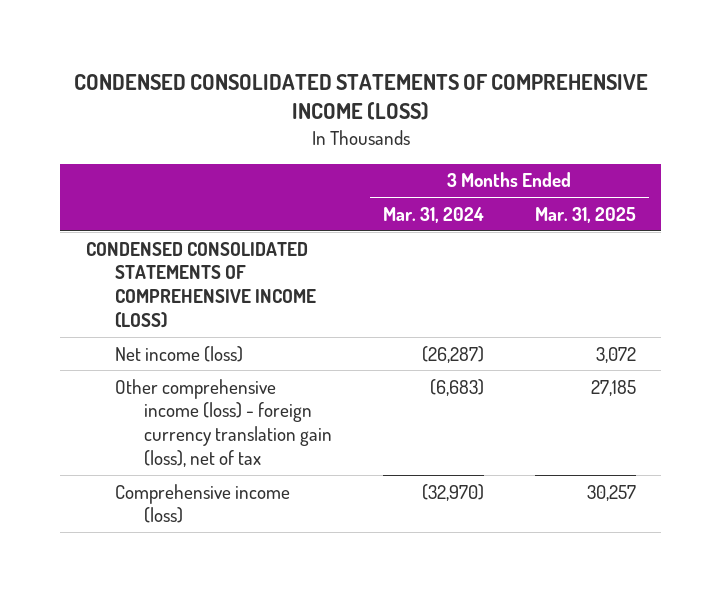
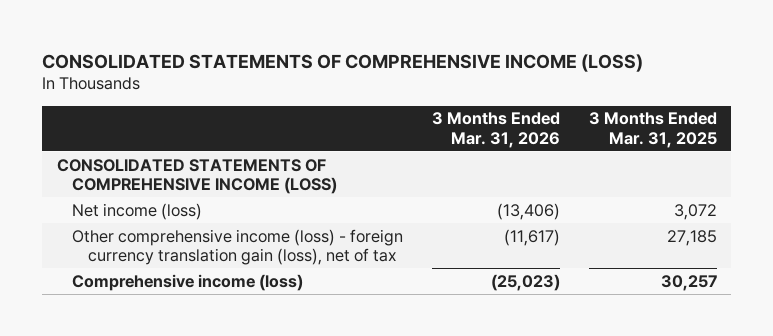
[73,73,648,121] CONDENSED CONSOLIDATED STATEMENTS OF COMPREHENSIVE INCOME (LOSS) -> [42,53,644,72] CONSOLIDATED STATEMENTS OF COMPREHENSIVE INCOME (LOSS)
[382,206,484,223] Mar. 31, 2024 -> none
none -> [431,112,560,148] 3 Months Ended Mar. 31, 2026
[85,241,316,329] CONDENSED CONSOLIDATED STATEMENTS OF COMPREHENSIVE INCOME (LOSS) -> [56,158,338,194] CONSOLIDATED STATEMENTS OF COMPREHENSIVE INCOME (LOSS)

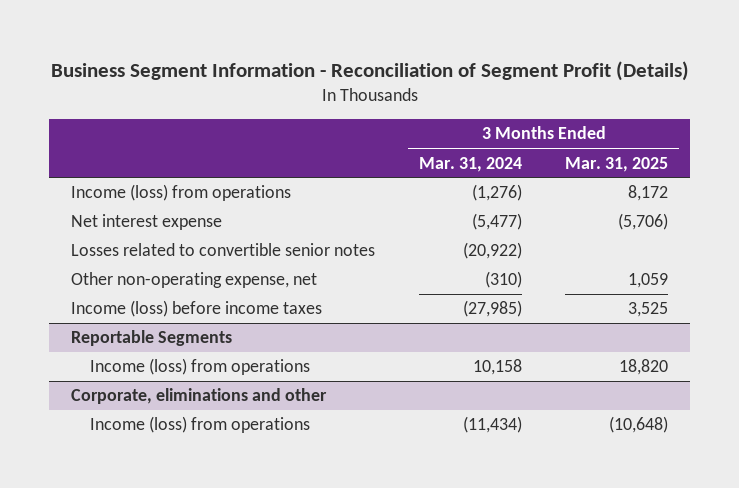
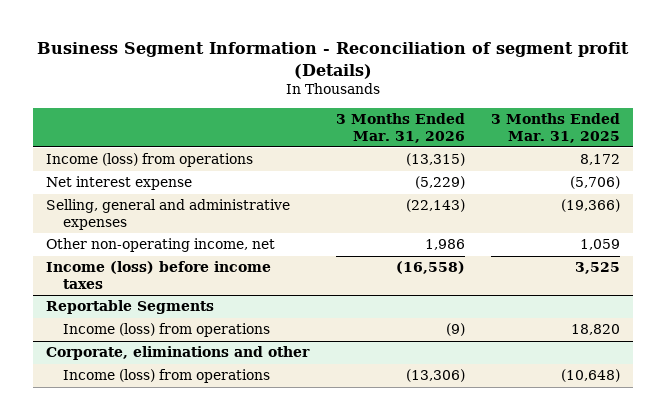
[50,60,689,81] Business Segment Information - Reconciliation of Segment Profit (Details) -> [37,42,630,79] Business Segment Information - Reconciliation of segment profit (Details)
[418,156,522,172] Mar. 31, 2024 -> none
none -> [335,113,465,143] 3 Months Ended Mar. 31, 2026
[71,243,376,257] Losses related to convertible senior notes -> none
none -> [46,199,291,230] Selling, general and administrative expenses
[71,272,318,289] Other non-operating expense, net -> [46,238,276,253] Other non-operating income, net

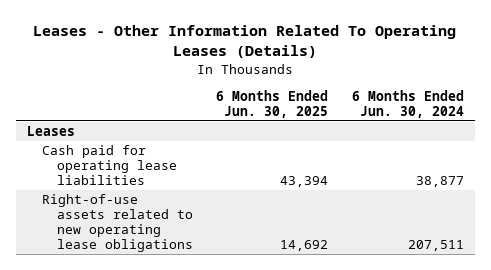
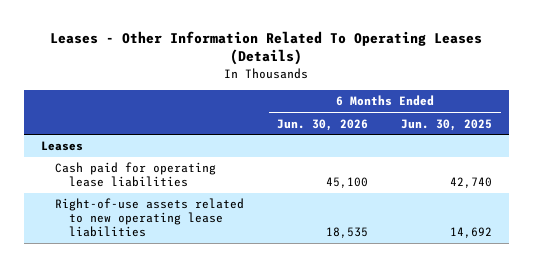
[351,90,464,119] 6 Months Ended Jun. 30, 2024 -> none
none -> [277,118,369,131] Jun. 30, 2026
[280,176,329,188] 43,394 -> [450,177,493,189] 42,740
[42,194,194,253] Right-of-use assets related to new operating lease obligations -> [54,198,244,238] Right-of-use assets related to new operating lease liabilities

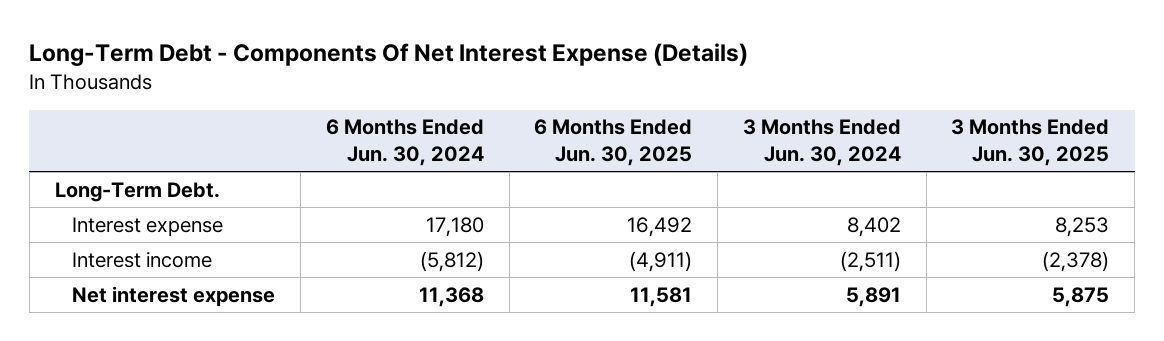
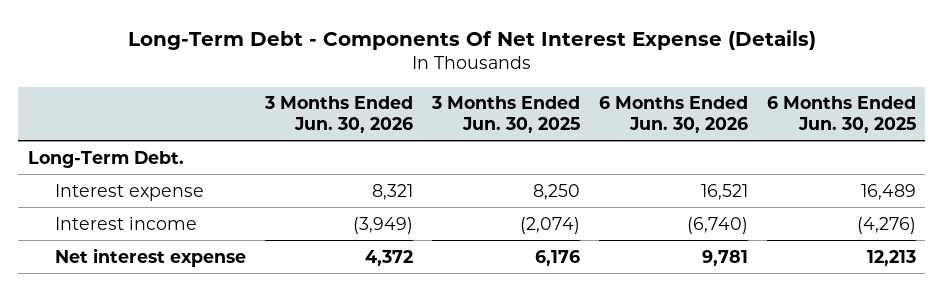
[325,119,484,166] 6 Months Ended Jun. 30, 2024 -> none
[742,119,901,166] 3 Months Ended Jun. 30, 2024 -> none
none -> [263,96,413,133] 3 Months Ended Jun. 30, 2026
none -> [598,96,748,133] 6 Months Ended Jun. 30, 2026
[627,216,693,237] 16,492 -> [860,183,916,200] 16,489
[1055,216,1110,237] 8,253 -> [532,183,580,200] 8,250
[629,250,693,272] (4,911) -> [856,216,916,234] (4,276)
[1042,250,1110,272] (2,378) -> [519,216,580,234] (2,074)
[630,286,693,307] 11,581 -> [866,249,916,266] 12,213
[1052,286,1110,307] 5,875 -> [534,249,580,266] 6,176

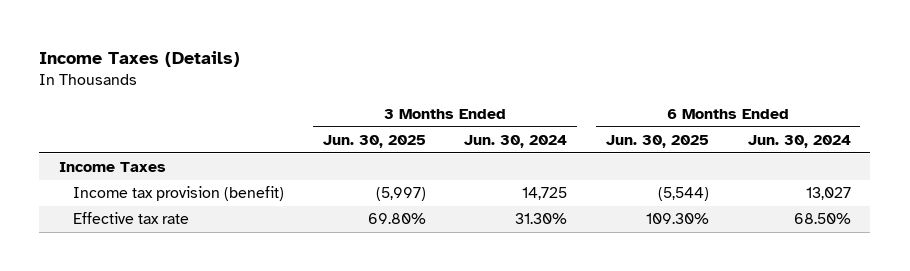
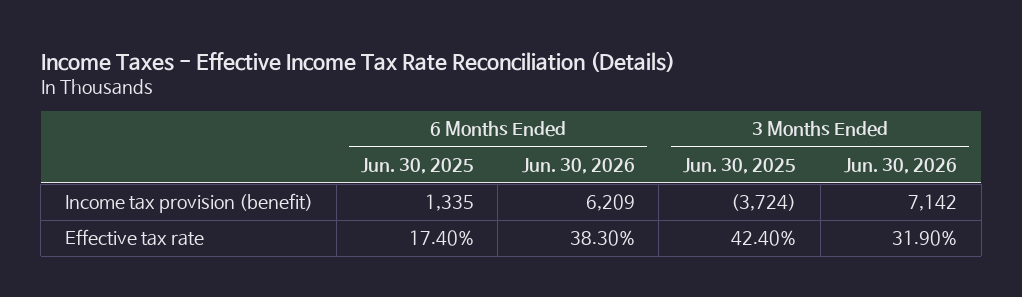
[39,50,241,67] Income Taxes (Details) -> [40,50,675,72] Income Taxes - Effective Income Tax Rate Reconciliation (Details)
[464,135,568,149] Jun. 30, 2024 -> none
[747,135,851,149] Jun. 30, 2024 -> none
none -> [521,158,635,175] Jun. 30, 2026
none -> [844,158,958,175] Jun. 30, 2026
[58,162,166,173] Income Taxes -> none
[375,187,426,202] (5,997) -> [730,194,796,212] (3,724)
[658,187,710,202] (5,544) -> [424,194,474,212] 1,335
[367,213,426,225] 69.80% -> [730,230,796,247] 42.40%
[646,213,710,225] 109.30% -> [408,230,474,247] 17.40%

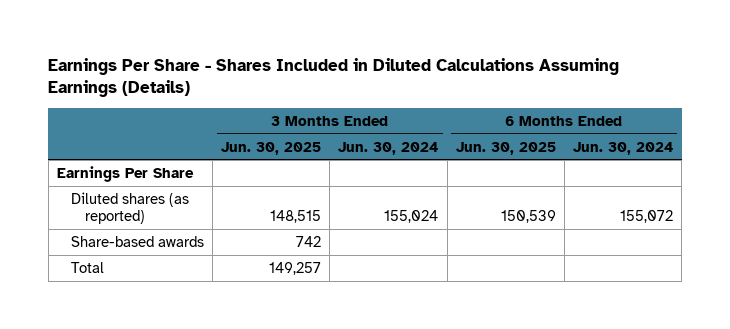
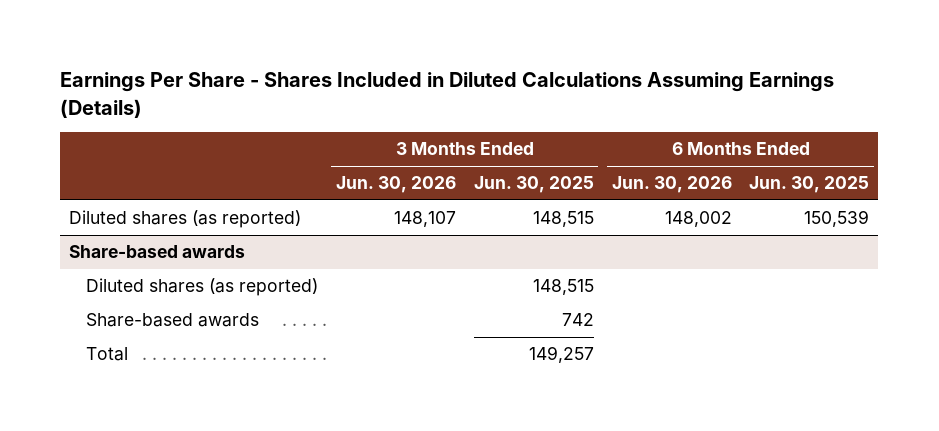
[338,141,439,155] Jun. 30, 2024 -> none
[573,141,674,155] Jun. 30, 2024 -> none
none -> [335,176,456,194] Jun. 30, 2026
none -> [611,176,732,194] Jun. 30, 2026
[56,165,194,182] Earnings Per Share -> none
none -> [69,245,246,259] Share-based awards
none -> [85,278,318,297] Diluted shares (as reported)

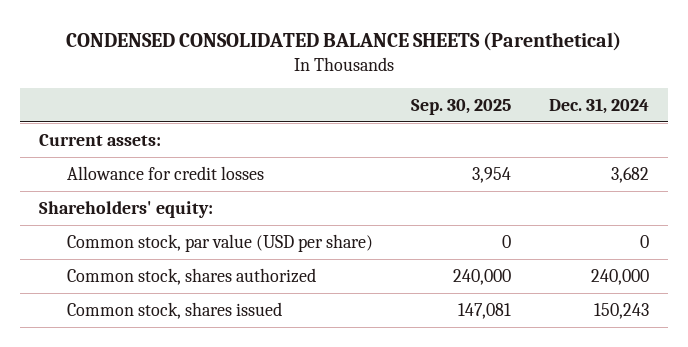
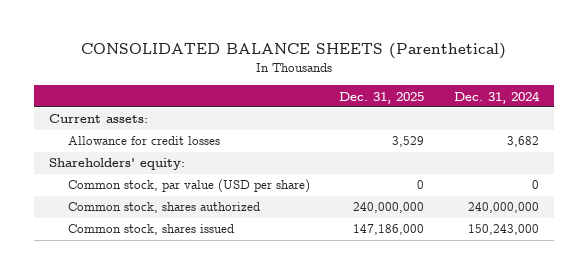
[65,32,621,52] CONDENSED CONSOLIDATED BALANCE SHEETS (Parenthetical) -> [80,43,506,60] CONSOLIDATED BALANCE SHEETS (Parenthetical)
[410,98,511,115] Sep. 30, 2025 -> none
none -> [339,91,425,104] Dec. 31, 2025
[590,268,649,285] 240,000 -> [468,202,540,214] 240,000,000
[593,302,649,319] 150,243 -> [468,224,540,236] 150,243,000

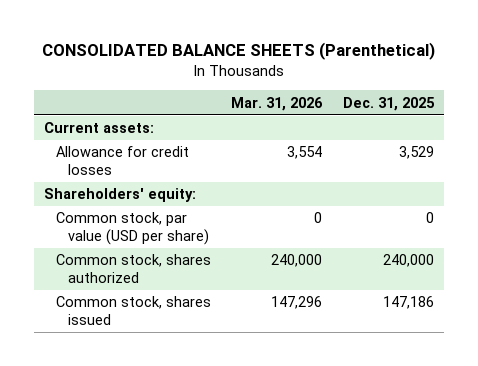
[454,90,541,104] Dec. 31, 2024 -> none
none -> [231,96,324,111] Mar. 31, 2026
[353,202,425,214] 240,000,000 -> [382,254,434,268] 240,000
[353,224,425,236] 147,186,000 -> [382,296,434,310] 147,186

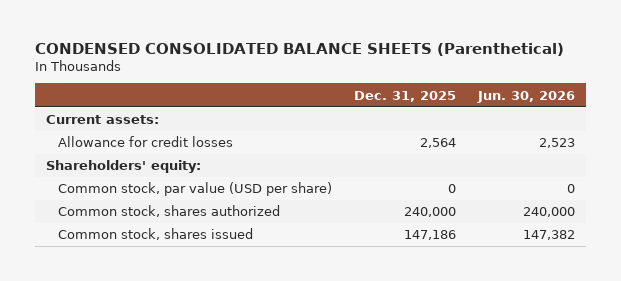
[41,42,435,61] CONSOLIDATED BALANCE SHEETS (Parenthetical) -> [34,43,564,57] CONDENSED CONSOLIDATED BALANCE SHEETS (Parenthetical)
[231,96,324,111] Mar. 31, 2026 -> none
none -> [477,90,576,103] Jun. 30, 2026
[398,146,434,160] 3,529 -> [420,138,457,149] 2,564

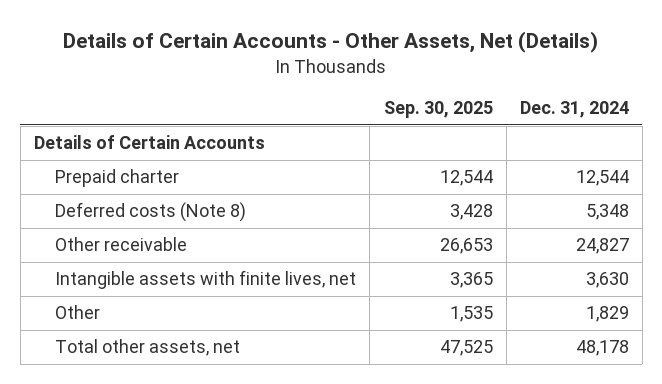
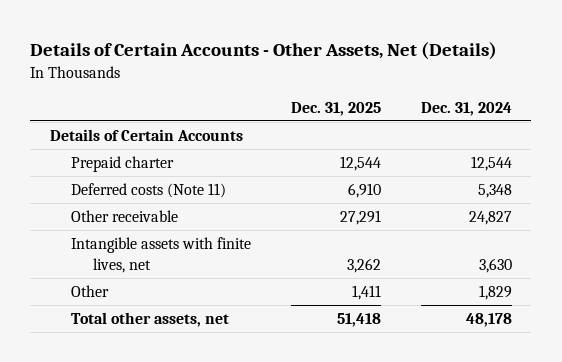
[383,101,493,119] Sep. 30, 2025 -> none
none -> [290,101,381,116] Dec. 31, 2025
[55,202,247,223] Deferred costs (Note 8) -> [71,183,227,199] Deferred costs (Note 11)

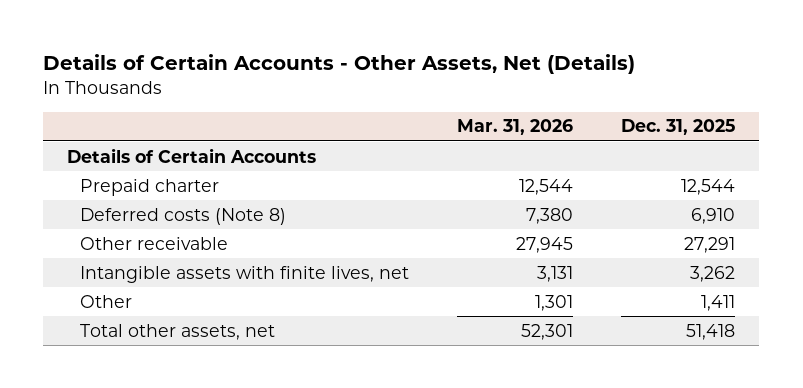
[420,101,512,116] Dec. 31, 2024 -> none
none -> [457,119,574,136] Mar. 31, 2026
[71,183,227,199] Deferred costs (Note 11) -> [79,207,286,225] Deferred costs (Note 8)

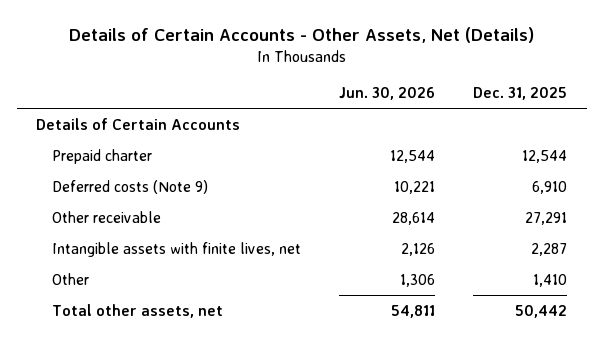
[457,119,574,136] Mar. 31, 2026 -> none
none -> [338,87,435,101] Jun. 30, 2026
[79,207,286,225] Deferred costs (Note 8) -> [51,179,208,194] Deferred costs (Note 9)
[690,265,736,282] 3,262 -> [531,242,568,256] 2,287
[701,294,736,311] 1,411 -> [533,273,568,287] 1,410
[686,323,736,340] 51,418 -> [515,304,568,318] 50,442

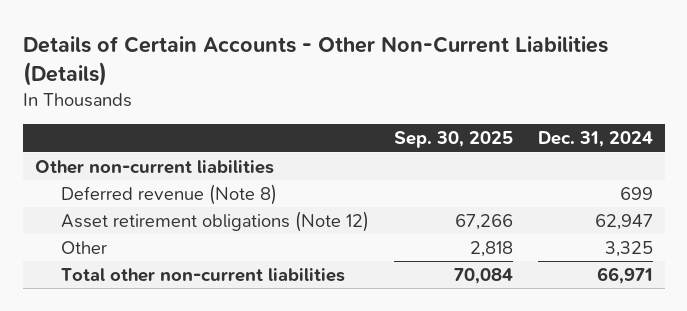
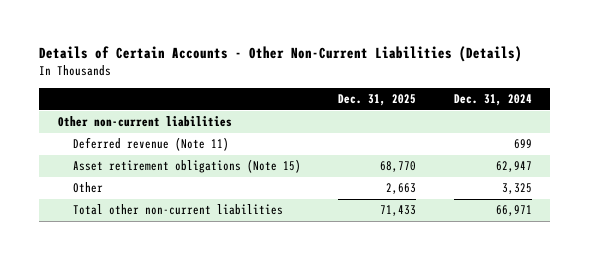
[393,131,513,149] Sep. 30, 2025 -> none
none -> [338,93,417,106] Dec. 31, 2025
[61,184,278,206] Deferred revenue (Note 8) -> [73,137,230,152] Deferred revenue (Note 11)
[61,211,370,233] Asset retirement obligations (Note 12) -> [73,159,302,174] Asset retirement obligations (Note 15)

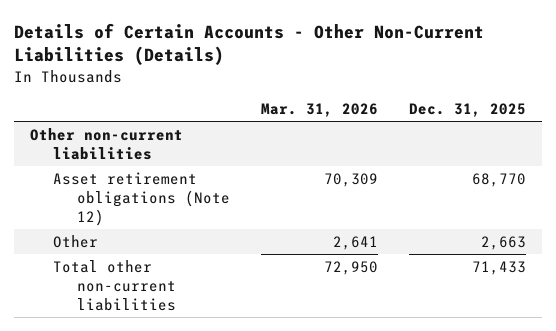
[453,93,532,106] Dec. 31, 2024 -> none
none -> [260,103,378,118] Mar. 31, 2026
[73,137,230,152] Deferred revenue (Note 11) -> none
[73,159,302,174] Asset retirement obligations (Note 15) -> [53,171,230,226] Asset retirement obligations (Note 12)

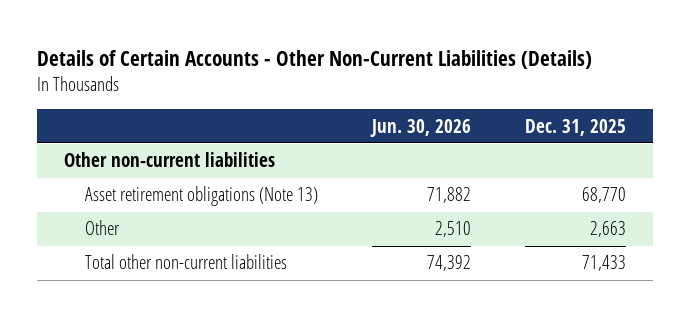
[260,103,378,118] Mar. 31, 2026 -> none
none -> [370,118,472,137] Jun. 30, 2026
[53,171,230,226] Asset retirement obligations (Note 12) -> [85,186,319,207] Asset retirement obligations (Note 13)

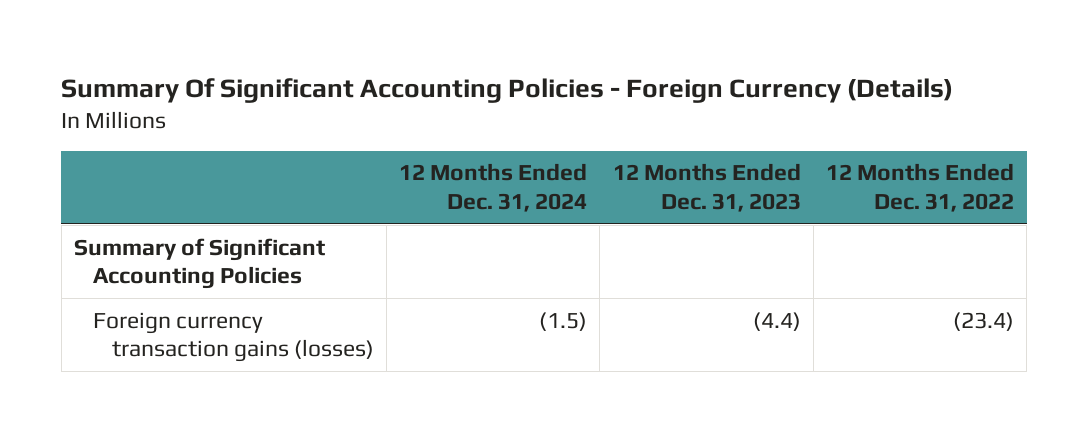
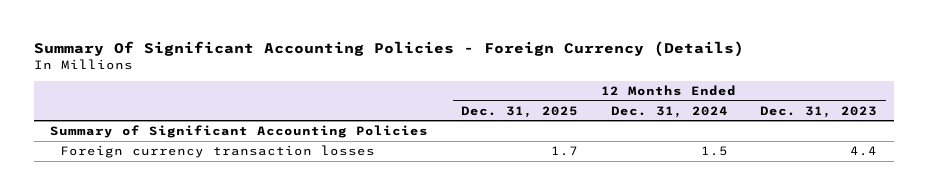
[826,163,1015,212] 12 Months Ended Dec. 31, 2022 -> none
none -> [460,105,578,118] Dec. 31, 2025
[92,311,374,363] Foreign currency transaction gains (losses) -> [60,145,376,159] Foreign currency transaction losses
[539,311,588,331] (1.5) -> [700,146,728,157] 1.5
[752,311,801,331] (4.4) -> [850,146,878,157] 4.4

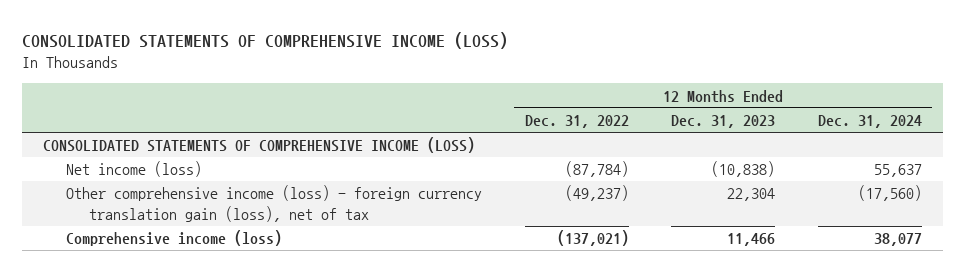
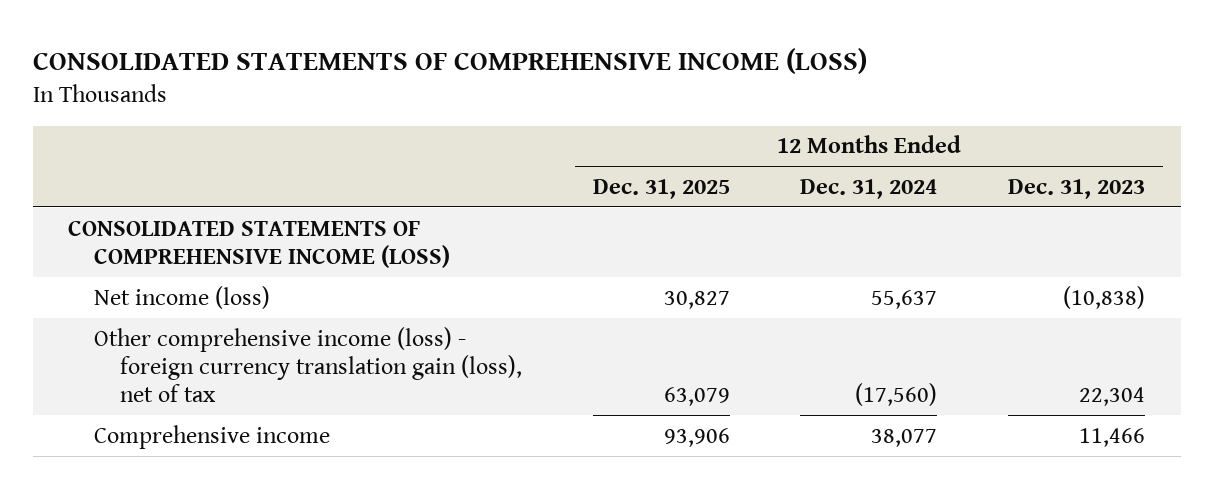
[524,115,629,129] Dec. 31, 2022 -> none
none -> [592,179,730,200] Dec. 31, 2025
[66,230,283,247] Comprehensive income (loss) -> [93,424,330,449] Comprehensive income

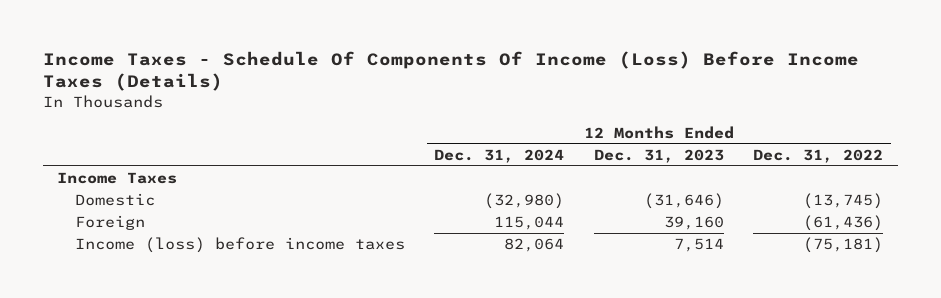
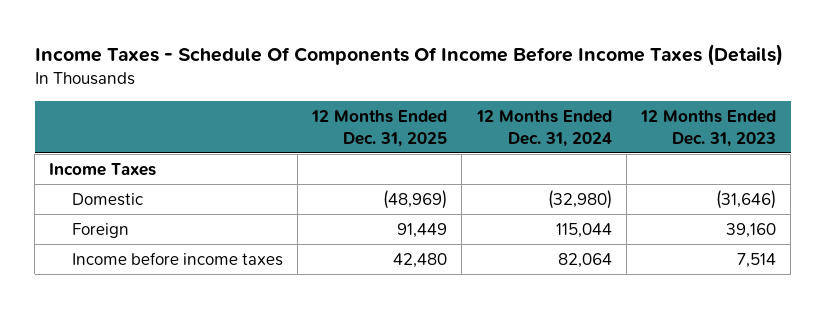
[42,51,859,92] Income Taxes - Schedule Of Components Of Income (Loss) Before Income Taxes (Details) -> [34,44,783,67] Income Taxes - Schedule Of Components Of Income Before Income Taxes (Details)
[753,148,884,163] Dec. 31, 2022 -> none
none -> [311,109,448,147] 12 Months Ended Dec. 31, 2025
[74,237,405,254] Income (loss) before income taxes -> [71,251,283,266] Income before income taxes

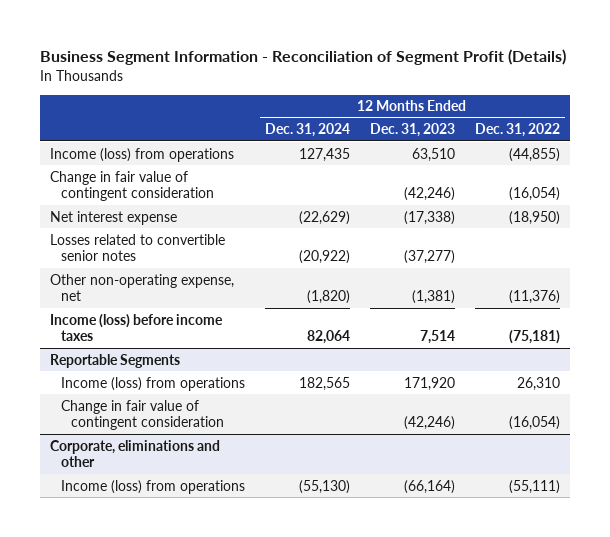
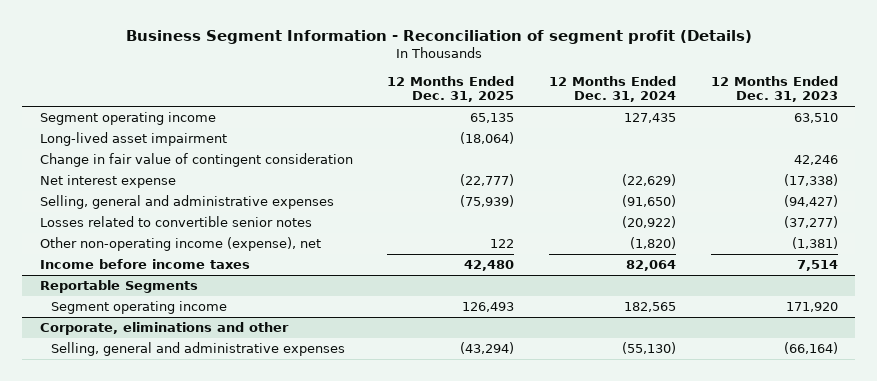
[40,48,567,65] Business Segment Information - Reconciliation of Segment Profit (Details) -> [125,30,752,45] Business Segment Information - Reconciliation of segment profit (Details)
[475,123,561,138] Dec. 31, 2022 -> none
none -> [387,75,515,103] 12 Months Ended Dec. 31, 2025
[50,147,235,162] Income (loss) from operations -> [39,112,216,126] Segment operating income
none -> [39,132,227,147] Long-lived asset impairment
[403,187,455,202] (42,246) -> [793,155,838,166] 42,246
none -> [39,195,334,210] Selling, general and administrative expenses
[50,273,235,302] Other non-operating expense, net -> [39,237,321,252] Other non-operating income (expense), net
[50,313,224,342] Income (loss) before income taxes -> [39,259,250,270] Income before income taxes
[60,399,225,431] Change in fair value of contingent consideration -> none
[60,376,245,391] Income (loss) from operations -> [50,301,227,315] Segment operating income
[60,479,245,494] Income (loss) from operations -> [50,342,345,357] Selling, general and administrative expenses

